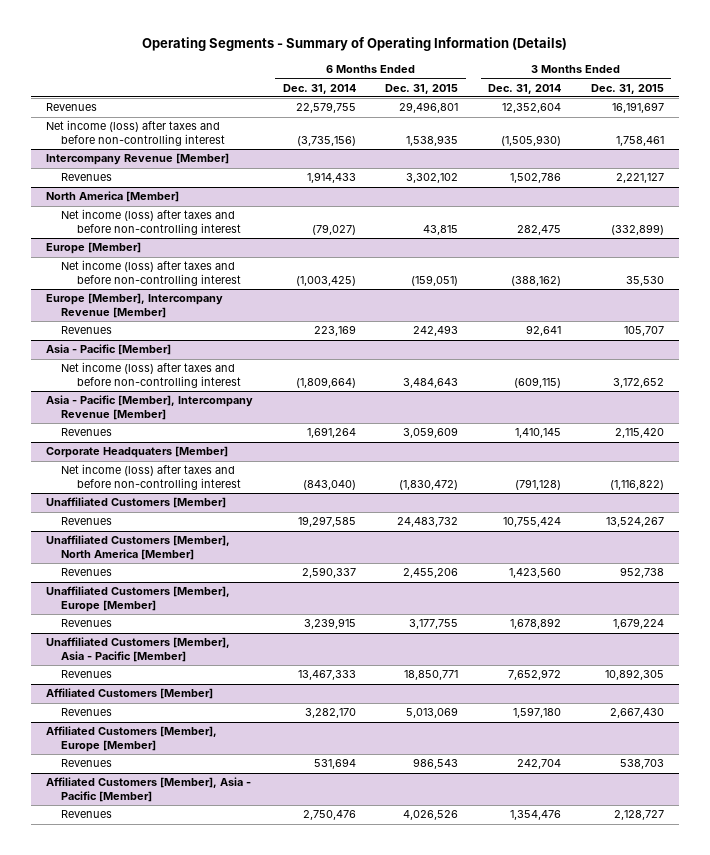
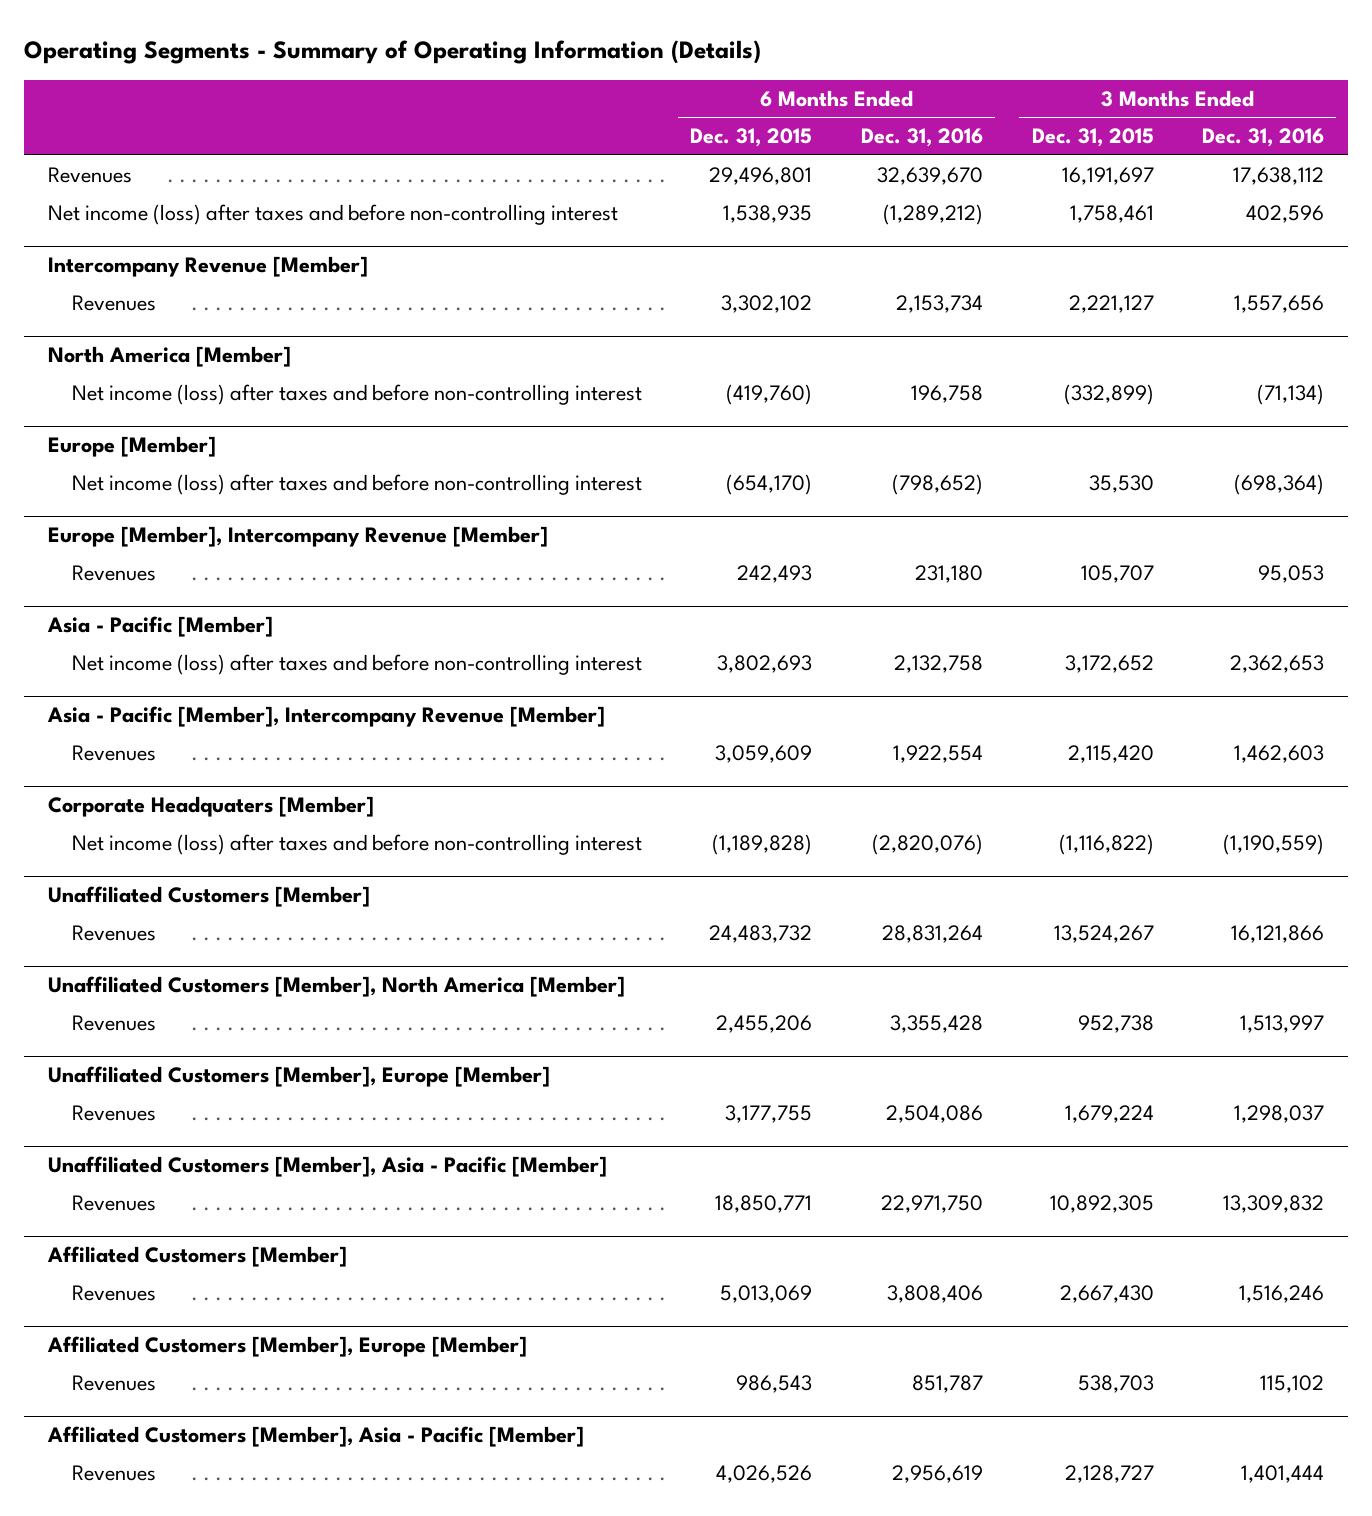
[282,83,356,94] Dec. 31, 2014 -> none
[488,83,562,94] Dec. 31, 2014 -> none
none -> [860,128,983,148] Dec. 31, 2016
none -> [1202,128,1325,148] Dec. 31, 2016
[423,224,459,235] 43,815 -> [726,383,813,405] (419,760)
[411,274,459,286] (159,051) -> [726,473,813,495] (654,170)
[403,377,459,388] 3,484,643 -> [717,654,813,673] 3,802,693
[399,479,459,490] (1,830,472) -> [712,833,813,855] (1,189,828)

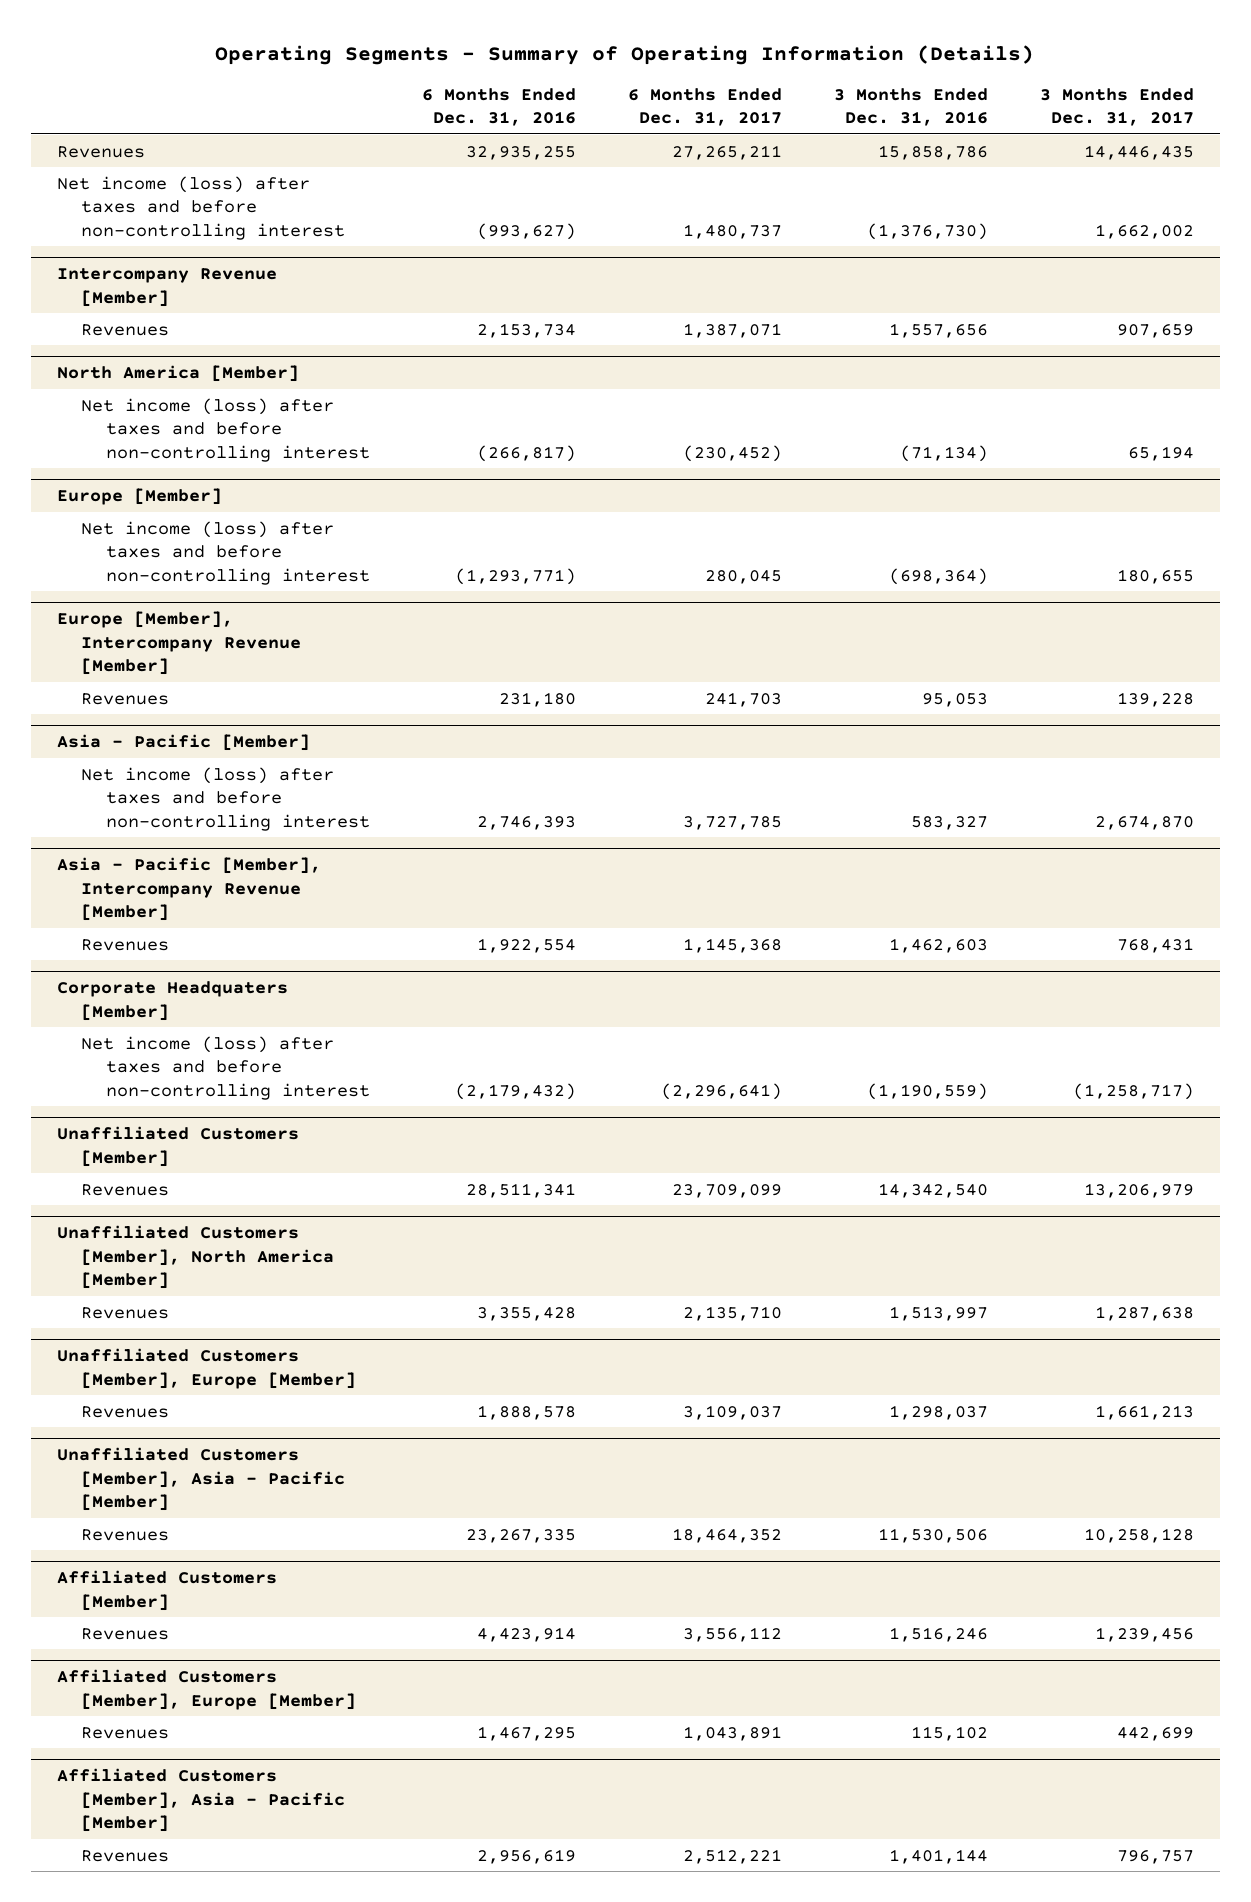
[690,128,813,148] Dec. 31, 2015 -> none
[1031,128,1154,148] Dec. 31, 2015 -> none
none -> [628,87,783,127] 6 Months Ended Dec. 31, 2017
none -> [1039,87,1194,127] 3 Months Ended Dec. 31, 2017
[876,166,983,185] 32,639,670 -> [466,145,577,160] 32,935,255
[1233,166,1325,185] 17,638,112 -> [877,144,988,160] 15,858,786
[882,203,983,225] (1,289,212) -> [477,222,577,240] (993,627)
[1246,204,1325,223] 402,596 -> [866,222,988,240] (1,376,730)
[910,384,983,403] 196,758 -> [477,444,577,462] (266,817)
[891,473,983,495] (798,652) -> [455,567,577,585] (1,293,771)
[893,654,983,673] 2,132,758 -> [477,815,577,830] 2,746,393
[1230,654,1325,673] 2,362,653 -> [910,815,988,830] 583,327
[871,833,983,855] (2,820,076) -> [455,1082,577,1100] (2,179,432)
[881,924,983,943] 28,831,264 -> [466,1182,577,1198] 28,511,341
[1231,924,1325,943] 16,121,866 -> [877,1182,988,1198] 14,342,540
[885,1104,983,1123] 2,504,086 -> [477,1404,577,1420] 1,888,578
[880,1194,983,1213] 22,971,750 -> [466,1528,577,1543] 23,267,335
[1223,1194,1325,1213] 13,309,832 -> [877,1527,988,1543] 11,530,506
[886,1284,983,1303] 3,808,406 -> [477,1626,577,1642] 4,423,914
[911,1374,983,1393] 851,787 -> [477,1725,577,1741] 1,467,295
[1241,1464,1325,1483] 1,401,444 -> [888,1848,988,1864] 1,401,144

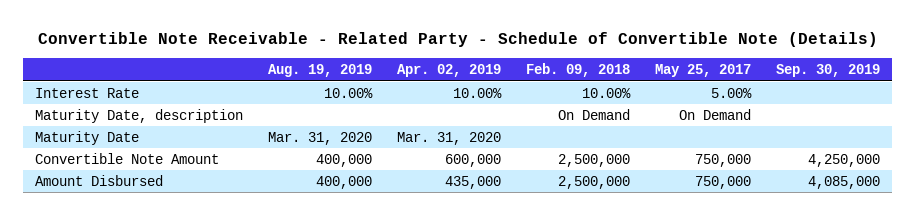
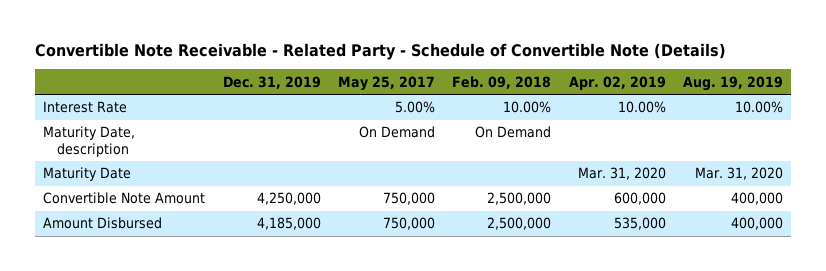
[775,64,880,78] Sep. 30, 2019 -> none
none -> [222,75,321,89] Dec. 31, 2019
[445,175,502,189] 435,000 -> [613,217,666,231] 535,000

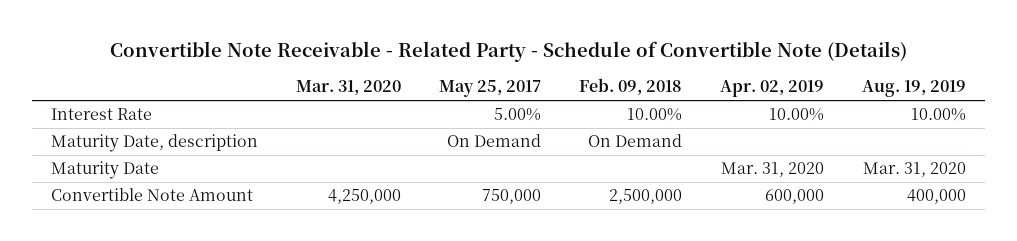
[222,75,321,89] Dec. 31, 2019 -> none
none -> [296,80,402,96] Mar. 31, 2020
[43,217,163,230] Amount Disbursed -> none

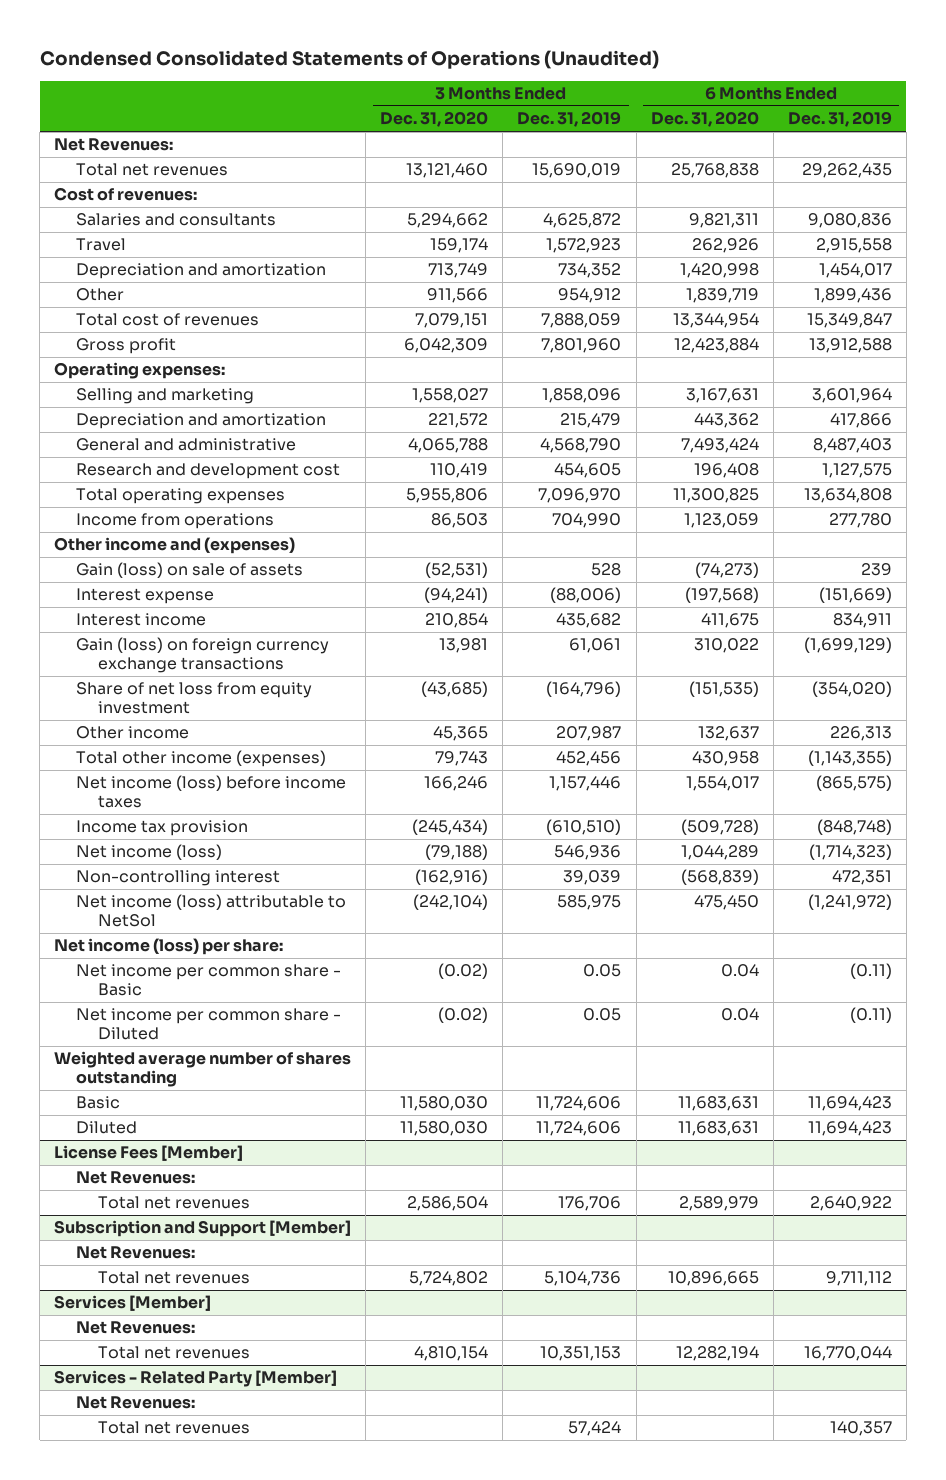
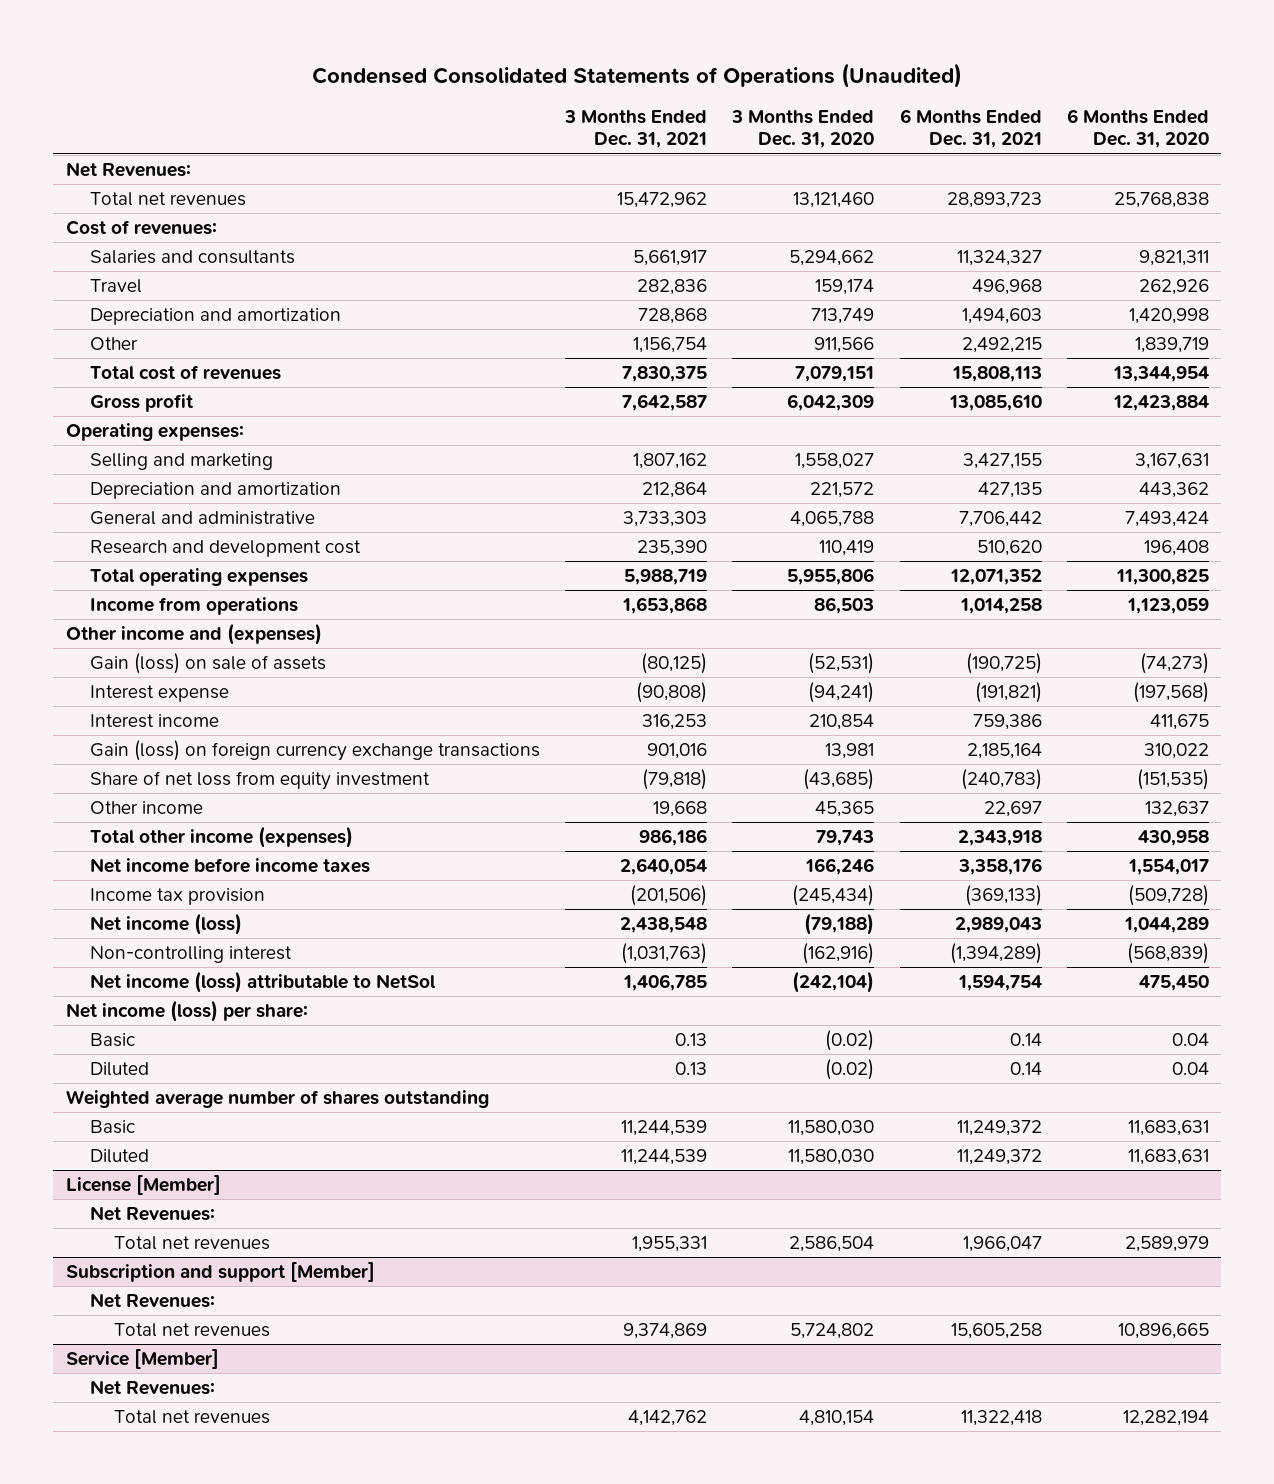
[517,111,622,128] Dec. 31, 2019 -> none
[787,111,892,128] Dec. 31, 2019 -> none
none -> [564,109,708,149] 3 Months Ended Dec. 31, 2021
none -> [899,108,1042,149] 6 Months Ended Dec. 31, 2021
[76,775,347,809] Net income (loss) before income taxes -> [90,858,371,874] Net income before income taxes
[76,964,342,997] Net income per common share - Basic -> [90,1033,136,1048] Basic
[76,1008,342,1041] Net income per common share - Diluted -> [90,1062,150,1077] Diluted
[54,1145,244,1162] License Fees [Member] -> [65,1175,221,1196] License [Member]
[54,1220,352,1238] Subscription and Support [Member] -> [65,1262,375,1283] Subscription and support [Member]
[54,1295,212,1312] Services [Member] -> [65,1349,219,1370] Service [Member]
[54,1370,338,1388] Services - Related Party [Member] -> none
[76,1396,196,1410] Net Revenues: -> none
[98,1421,251,1435] Total net revenues -> none

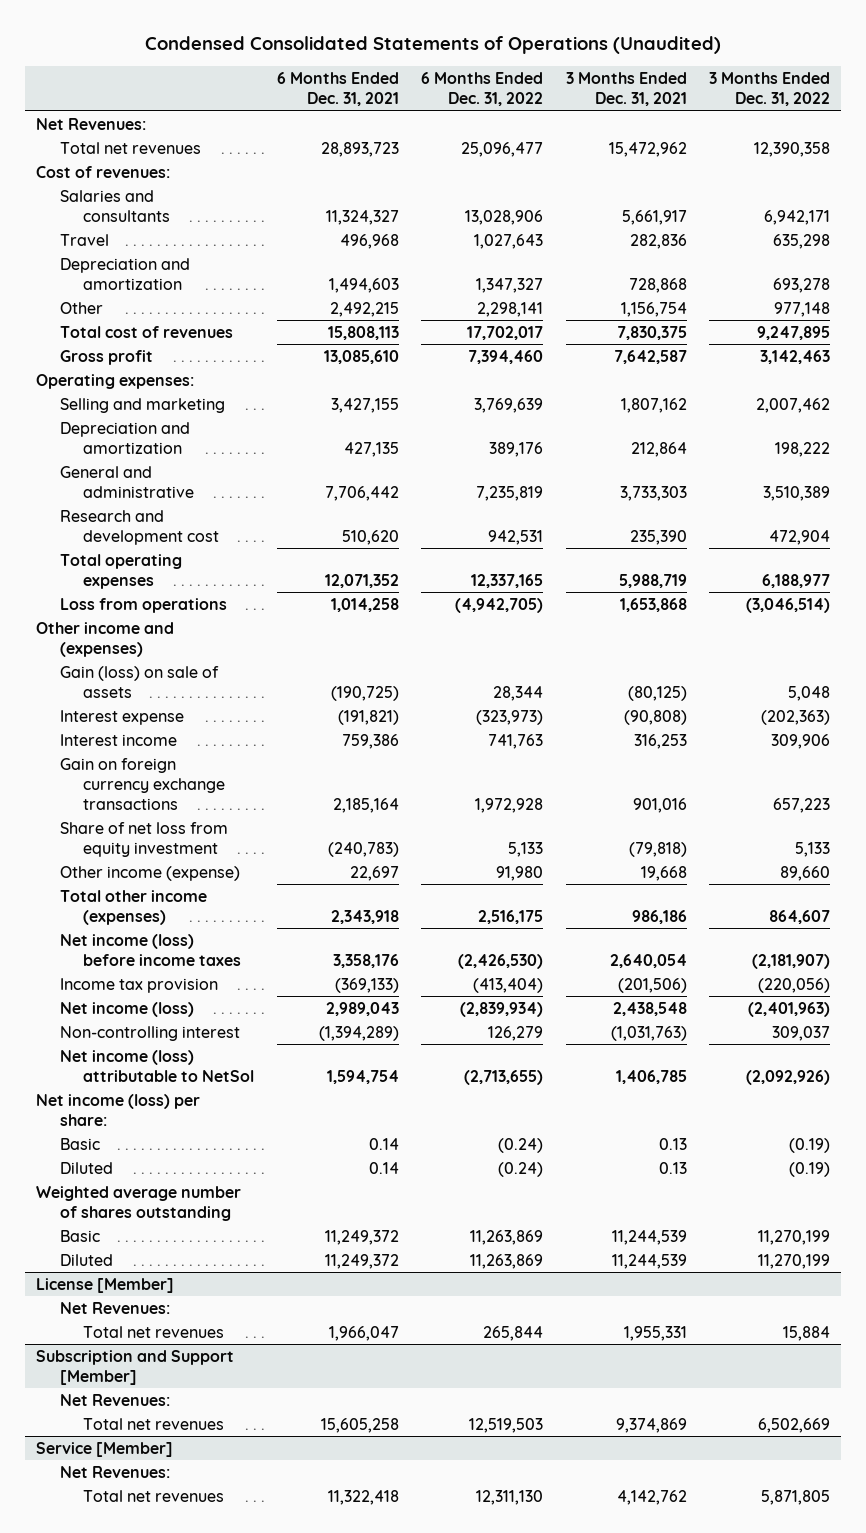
[731,109,875,149] 3 Months Ended Dec. 31, 2020 -> none
[1066,108,1209,149] 6 Months Ended Dec. 31, 2020 -> none
none -> [421,72,544,107] 6 Months Ended Dec. 31, 2022
none -> [708,72,830,107] 3 Months Ended Dec. 31, 2022
[90,597,299,616] Income from operations -> [59,597,227,613] Loss from operations
[90,740,541,762] Gain (loss) on foreign currency exchange transactions -> [59,757,226,810] Gain on foreign currency exchange transactions
[90,801,204,815] Other income -> [59,865,240,881] Other income (expense)
[90,858,371,874] Net income before income taxes -> [59,933,242,966] Net income (loss) before income taxes
[65,1262,375,1283] Subscription and support [Member] -> [36,1349,235,1385] Subscription and Support [Member]

